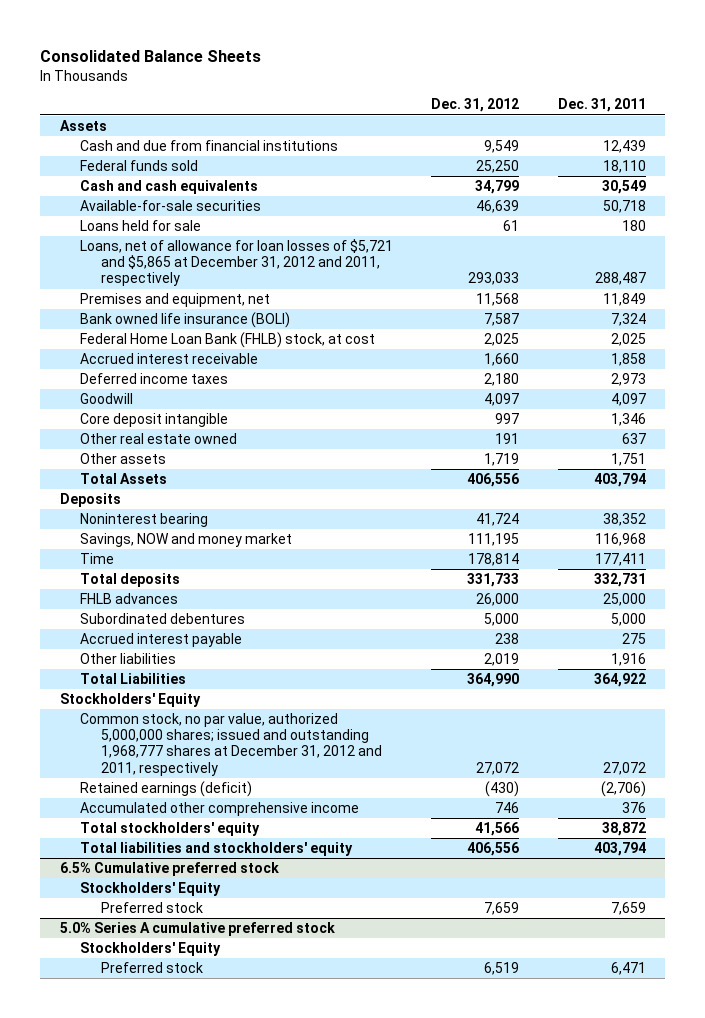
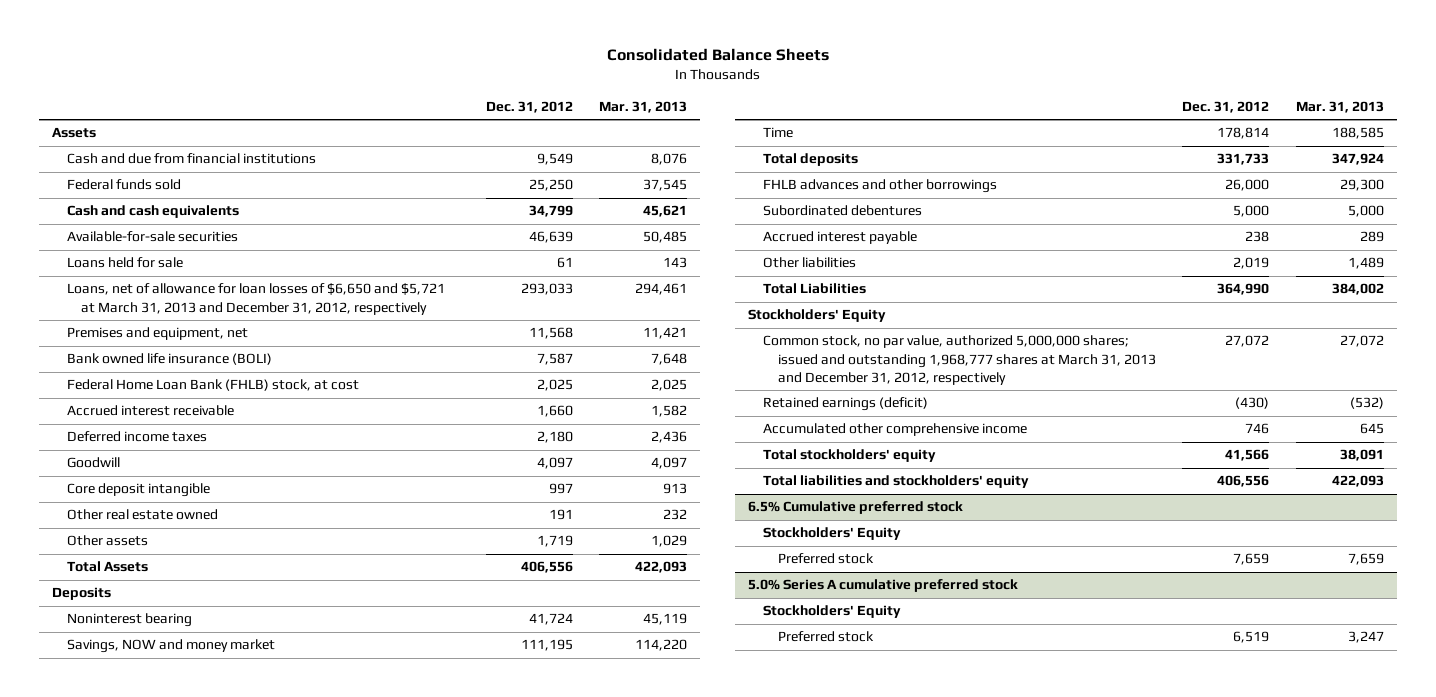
[557,98,646,113] Dec. 31, 2011 -> none
none -> [599,100,688,113] Mar. 31, 2013
[80,239,394,287] Loans, net of allowance for loan losses of $5,721 and $5,865 at December 31, 2012 and 2011, respectively -> [66,283,445,315] Loans, net of allowance for loan losses of $6,650 and $5,721 at March 31, 2013 and December 31, 2012, respectively
[80,593,179,605] FHLB advances -> none
none -> [763,179,998,194] FHLB advances and other borrowings
[80,713,382,776] Common stock, no par value, authorized 5,000,000 shares; issued and outstanding 1,968,777 shares at December 31, 2012 and 2011, respectively -> [763,335,1156,385] Common stock, no par value, authorized 5,000,000 shares; issued and outstanding 1,968,777 shares at March 31, 2013 and December 31, 2012, respectively

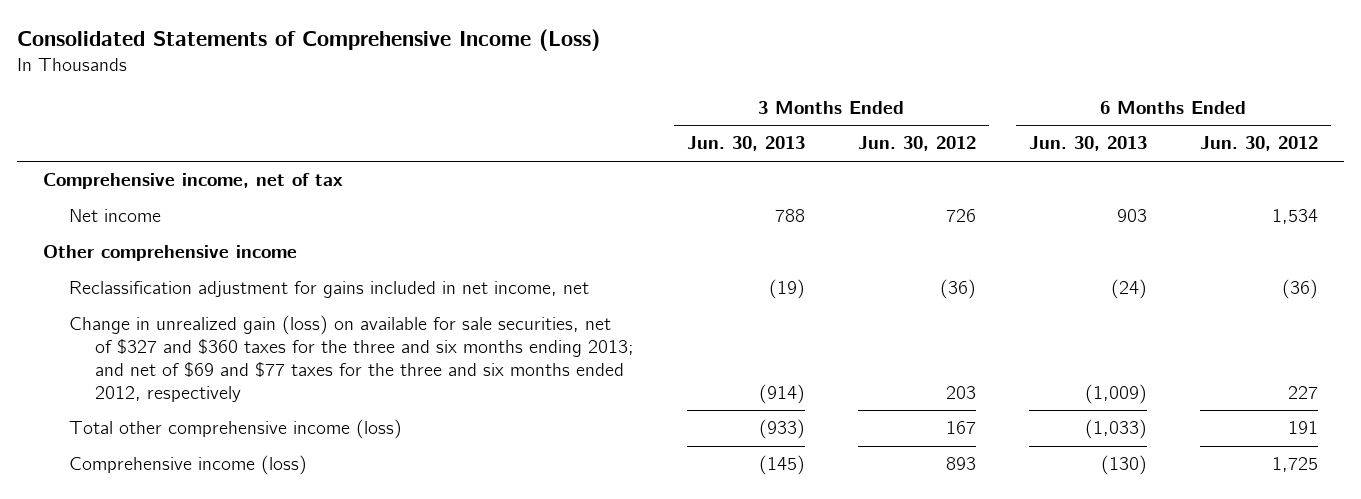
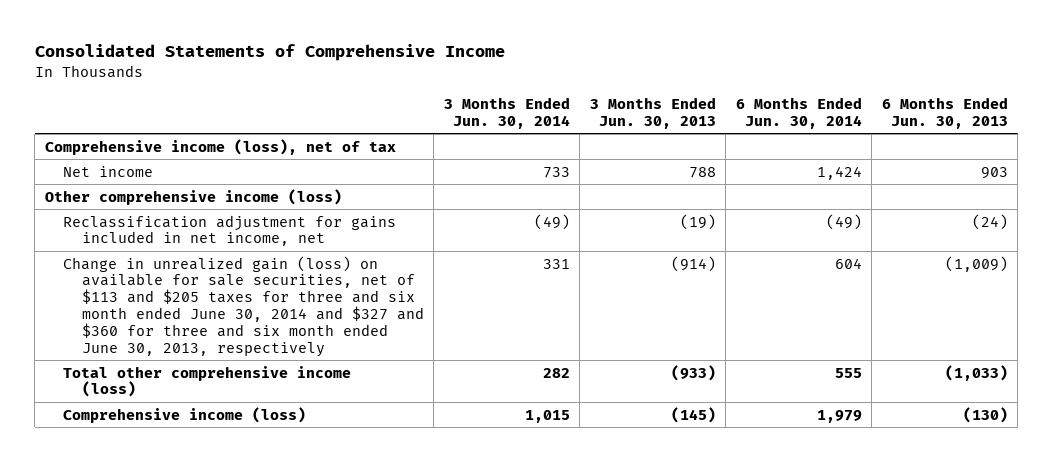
[16,28,600,51] Consolidated Statements of Comprehensive Income (Loss) -> [34,44,505,62] Consolidated Statements of Comprehensive Income
[857,136,976,152] Jun. 30, 2012 -> none
[1199,136,1318,152] Jun. 30, 2012 -> none
none -> [443,96,570,129] 3 Months Ended Jun. 30, 2014
none -> [735,96,862,129] 6 Months Ended Jun. 30, 2014
[43,173,344,190] Comprehensive income, net of tax -> [44,138,396,155] Comprehensive income (loss), net of tax
[43,245,298,262] Other comprehensive income -> [44,188,342,205] Other comprehensive income (loss)
[69,315,635,402] Change in unrealized gain (loss) on available for sale securities, net of $327 and $360 taxes for the three and six months ending 2013; and net of $69 and $77 taxes for the three and six months ended 2012, respectively -> [63,255,424,357] Change in unrealized gain (loss) on available for sale securities, net of $113 and $205 taxes for three and six month ended June 30, 2014 and $327 and $360 for three and six month ended June 30, 2013, respectively

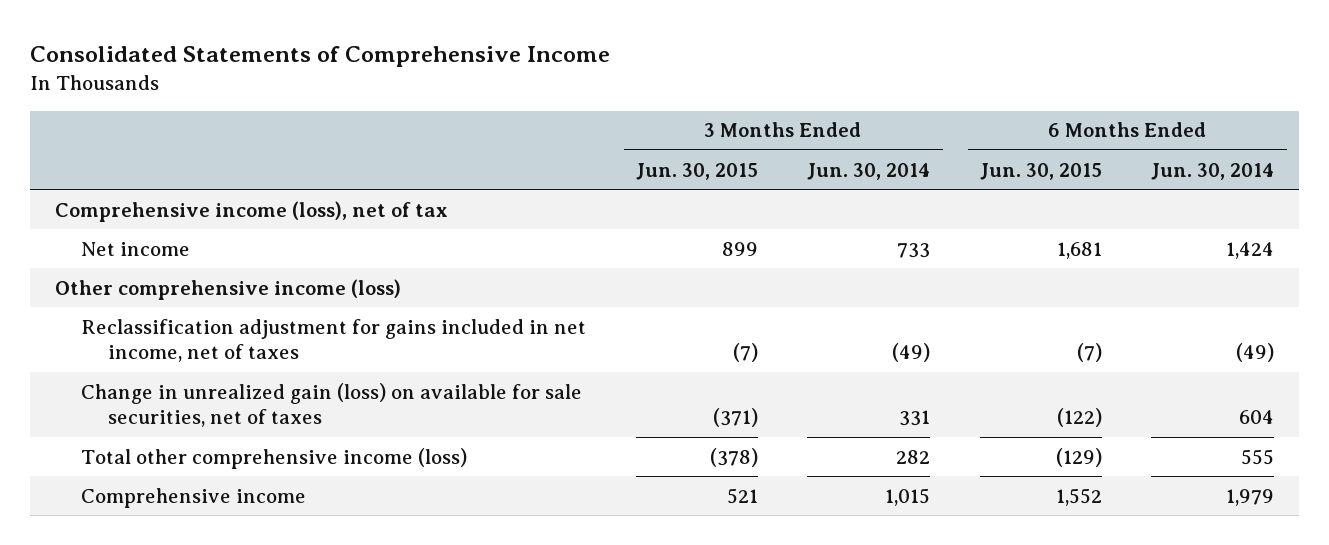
[589,96,716,129] 3 Months Ended Jun. 30, 2013 -> none
[881,96,1008,129] 6 Months Ended Jun. 30, 2013 -> none
none -> [635,162,758,180] Jun. 30, 2015
none -> [979,162,1102,180] Jun. 30, 2015
[63,214,397,247] Reclassification adjustment for gains included in net income, net -> [81,318,587,363] Reclassification adjustment for gains included in net income, net of taxes
[63,255,424,357] Change in unrealized gain (loss) on available for sale securities, net of $113 and $205 taxes for three and six month ended June 30, 2014 and $327 and $360 for three and six month ended June 30, 2013, respectively -> [81,382,583,428] Change in unrealized gain (loss) on available for sale securities, net of taxes
[63,406,307,423] Comprehensive income (loss) -> [81,487,307,508] Comprehensive income

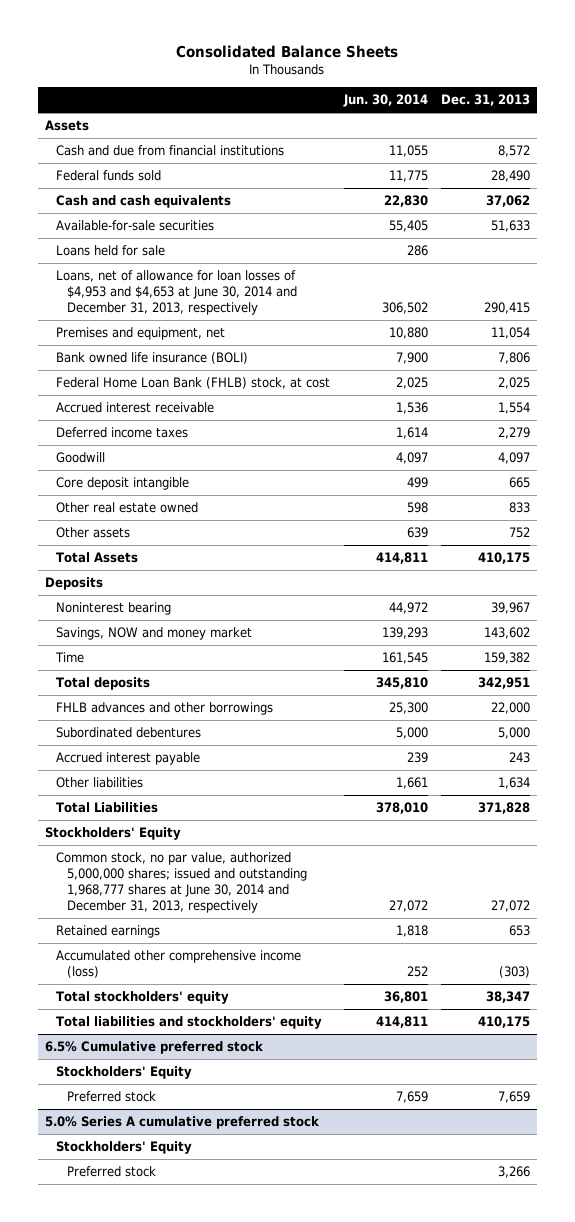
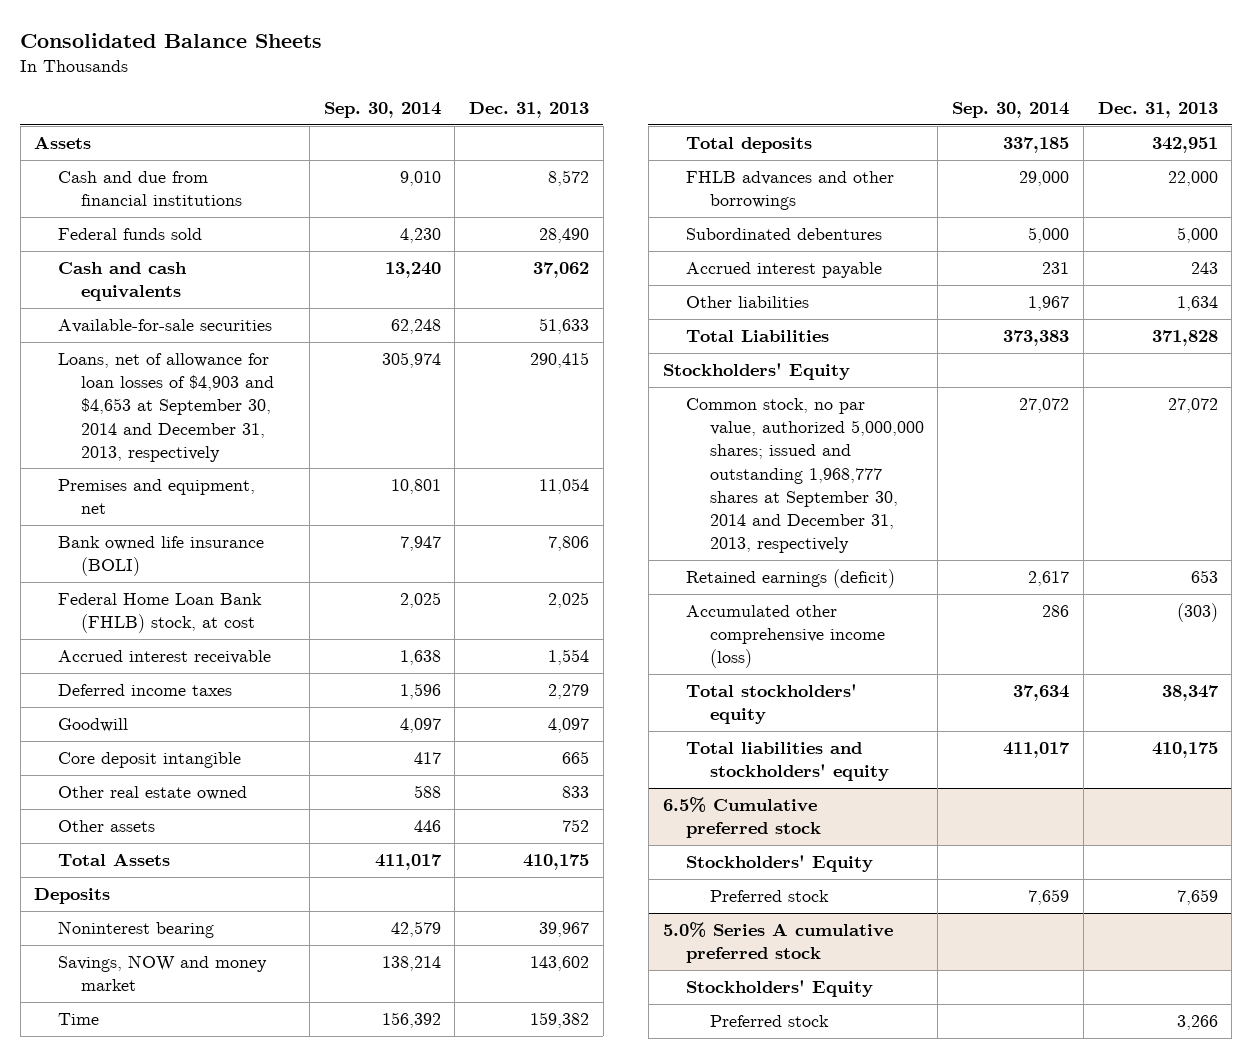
[342,94,428,108] Jun. 30, 2014 -> none
none -> [323,101,441,118] Sep. 30, 2014
[55,245,165,257] Loans held for sale -> none
[55,270,298,316] Loans, net of allowance for loan losses of $4,953 and $4,653 at June 30, 2014 and December 31, 2013, respectively -> [57,353,275,462] Loans, net of allowance for loan losses of $4,903 and $4,653 at September 30, 2014 and December 31, 2013, respectively
[55,852,308,914] Common stock, no par value, authorized 5,000,000 shares; issued and outstanding 1,968,777 shares at June 30, 2014 and December 31, 2013, respectively -> [686,398,924,553] Common stock, no par value, authorized 5,000,000 shares; issued and outstanding 1,968,777 shares at September 30, 2014 and December 31, 2013, respectively
[55,925,160,939] Retained earnings -> [686,569,896,589] Retained earnings (deficit)

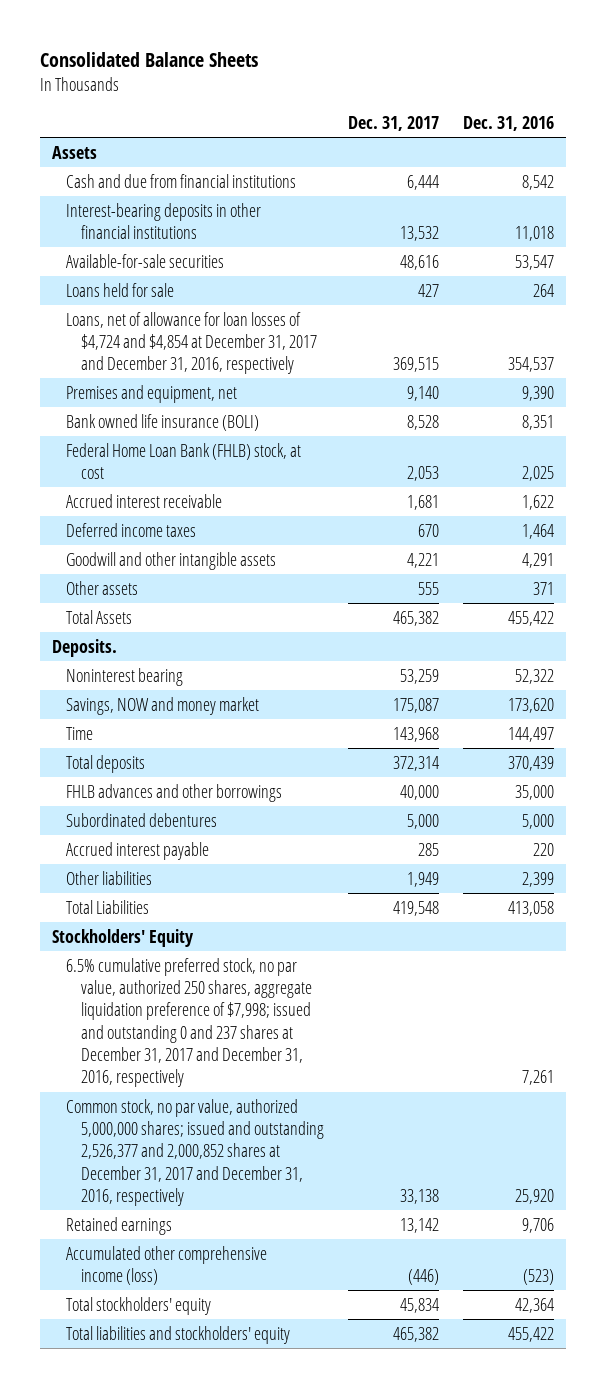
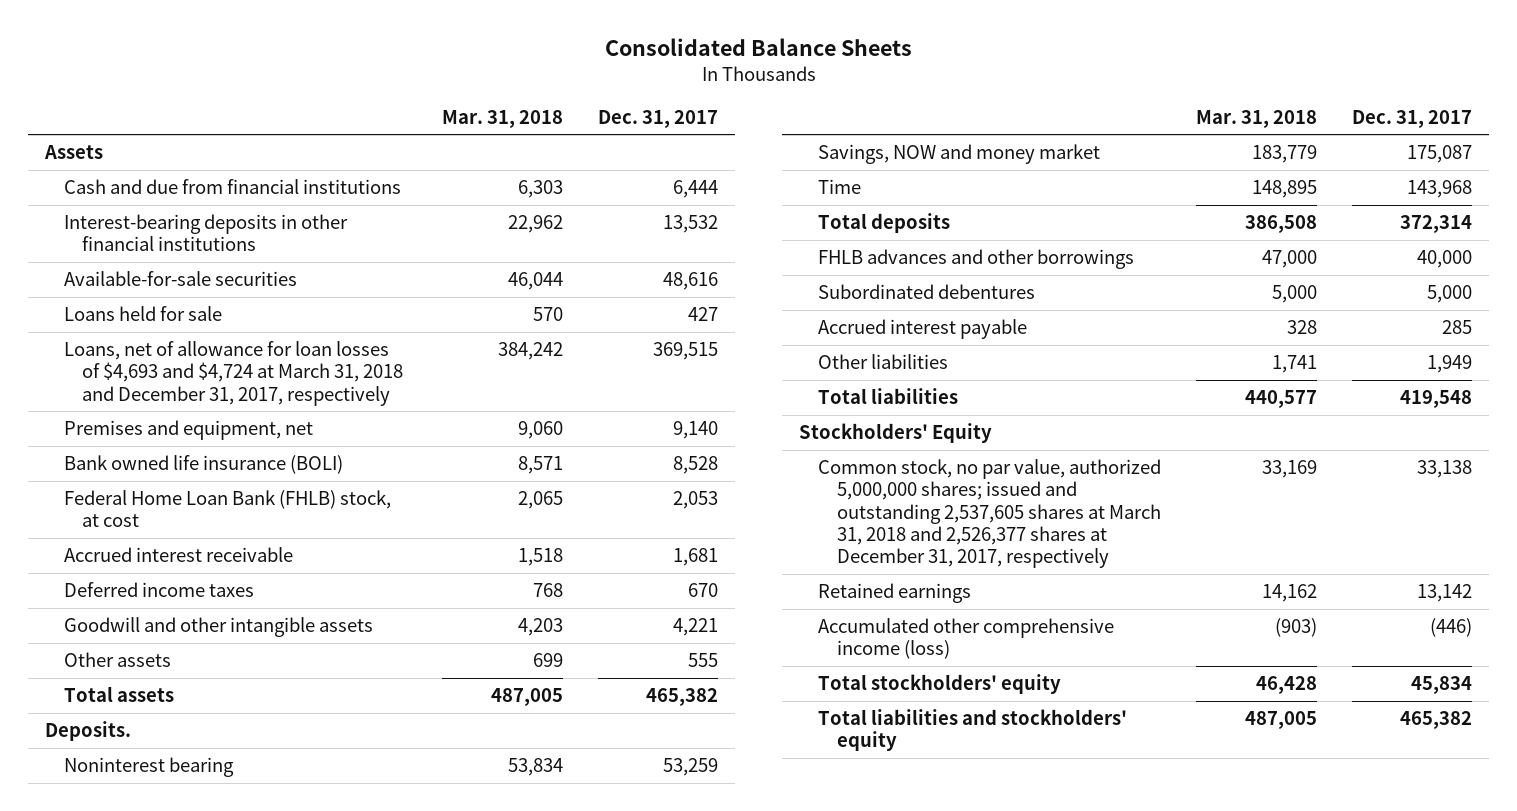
[463,116,555,132] Dec. 31, 2016 -> none
none -> [441,109,563,128] Mar. 31, 2018
[66,311,317,375] Loans, net of allowance for loan losses of $4,724 and $4,854 at December 31, 2017 and December 31, 2016, respectively -> [63,341,404,406] Loans, net of allowance for loan losses of $4,693 and $4,724 at March 31, 2018 and December 31, 2017, respectively
[66,609,133,624] Total Assets -> [63,686,174,703] Total assets
[66,899,150,914] Total Liabilities -> [817,388,958,405] Total liabilities
[66,957,312,1088] 6.5% cumulative preferred stock, no par value, authorized 250 shares, aggregate liquidation preference of $7,998; issued and outstanding 0 and 237 shares at December 31, 2017 and December 31, 2016, respectively -> none
[66,1098,324,1207] Common stock, no par value, authorized 5,000,000 shares; issued and outstanding 2,526,377 and 2,000,852 shares at December 31, 2017 and December 31, 2016, respectively -> [817,459,1161,569] Common stock, no par value, authorized 5,000,000 shares; issued and outstanding 2,537,605 shares at March 31, 2018 and 2,526,377 shares at December 31, 2017, respectively

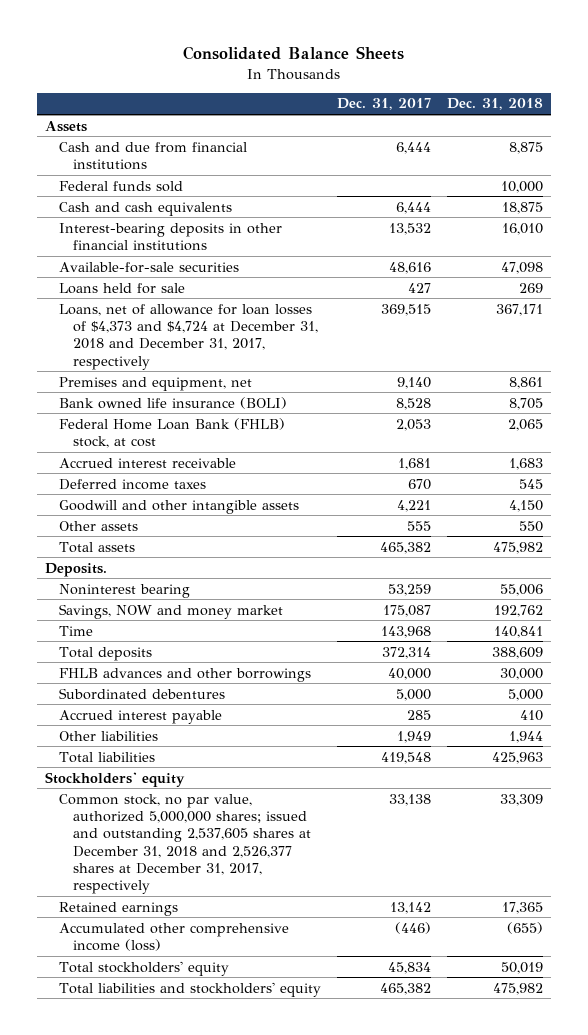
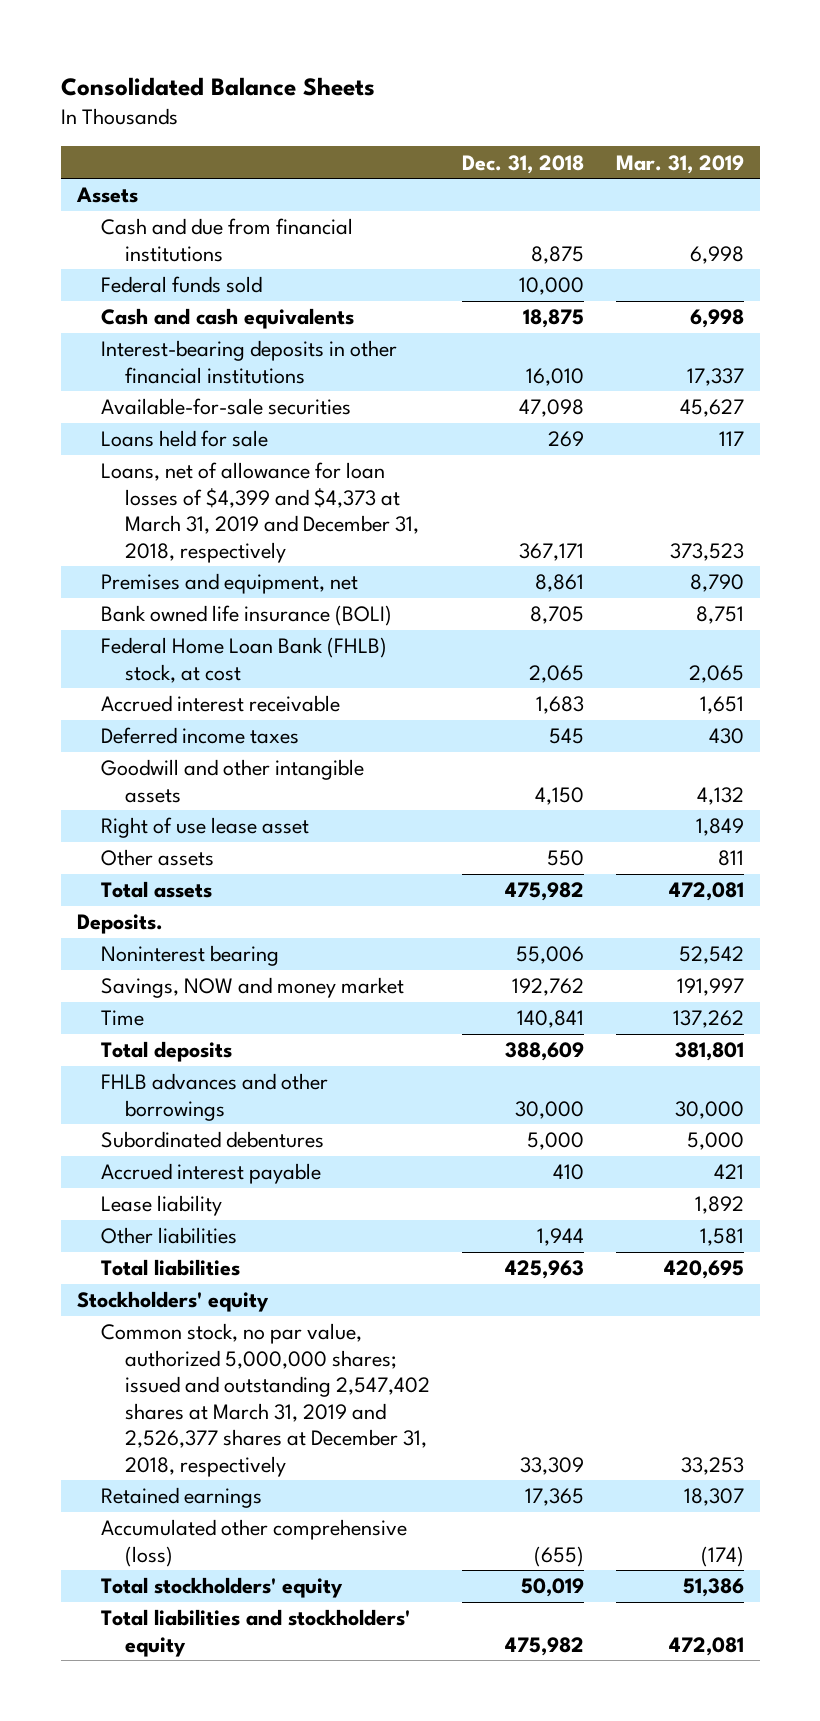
[336,98,431,111] Dec. 31, 2017 -> none
none -> [615,154,744,174] Mar. 31, 2019
[59,303,319,370] Loans, net of allowance for loan losses of $4,373 and $4,724 at December 31, 2018 and December 31, 2017, respectively -> [101,462,420,563] Loans, net of allowance for loan losses of $4,399 and $4,373 at March 31, 2019 and December 31, 2018, respectively
none -> [101,817,310,839] Right of use lease asset
none -> [101,1195,223,1217] Lease liability
[59,793,312,895] Common stock, no par value, authorized 5,000,000 shares; issued and outstanding 2,537,605 shares at December 31, 2018 and 2,526,377 shares at December 31, 2017, respectively -> [101,1323,431,1477] Common stock, no par value, authorized 5,000,000 shares; issued and outstanding 2,547,402 shares at March 31, 2019 and 2,526,377 shares at December 31, 2018, respectively
[59,922,290,951] Accumulated other comprehensive income (loss) -> [101,1519,408,1567] Accumulated other comprehensive (loss)

